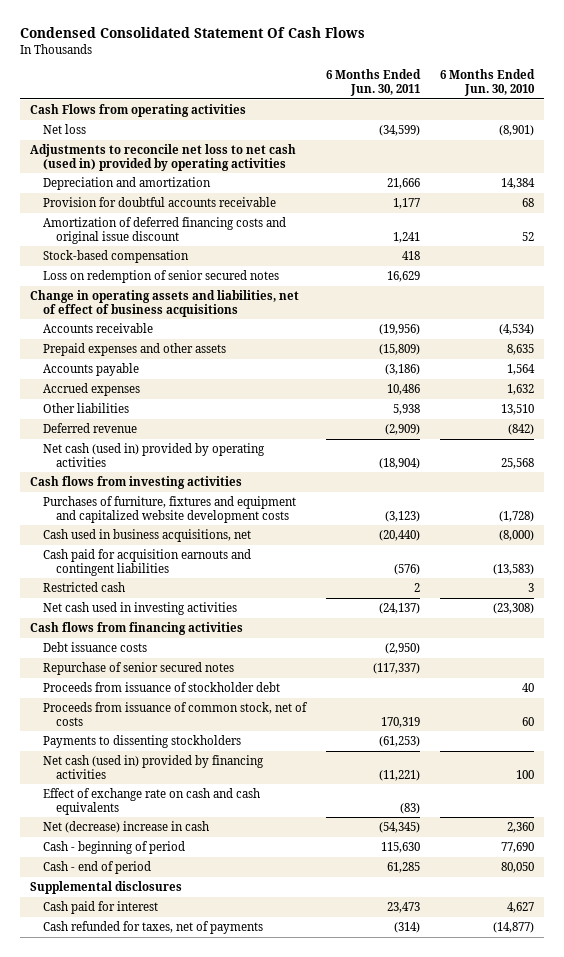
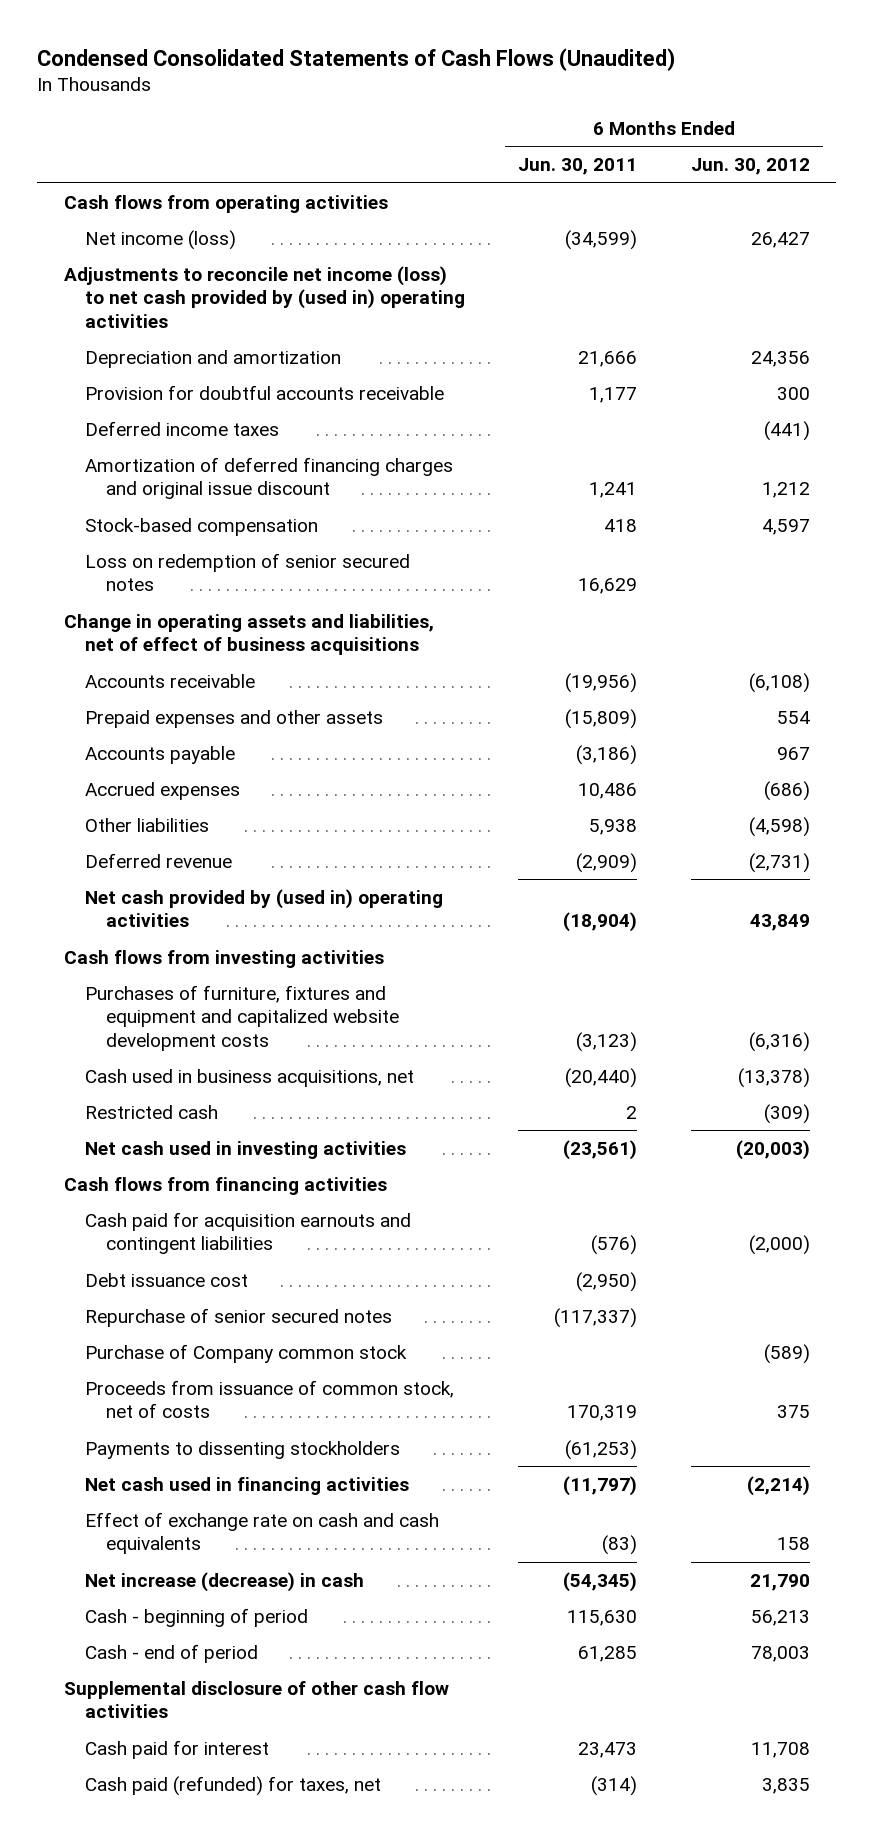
[20,27,366,39] Condensed Consolidated Statement Of Cash Flows -> [36,48,675,72] Condensed Consolidated Statements of Cash Flows (Unaudited)
[439,69,535,96] 6 Months Ended Jun. 30, 2010 -> none
none -> [690,158,810,176] Jun. 30, 2012
[29,103,246,117] Cash Flows from operating activities -> [63,194,388,213] Cash flows from operating activities
[42,123,86,134] Net loss -> [84,229,236,250] Net income (loss)
[29,143,296,171] Adjustments to reconcile net loss to net cash (used in) provided by operating activities -> [63,265,465,328] Adjustments to reconcile net income (loss) to net cash provided by (used in) operating activities
none -> [84,420,279,436] Deferred income taxes
[42,216,286,244] Amortization of deferred financing costs and original issue discount -> [84,456,453,500] Amortization of deferred financing charges and original issue discount
[42,442,265,467] Net cash (used in) provided by operating activities -> [84,888,443,928] Net cash provided by (used in) operating activities
[378,602,420,614] (24,137) -> [563,1139,638,1160] (23,561)
[42,548,251,576] Cash paid for acquisition earnouts and contingent liabilities -> [84,1211,411,1255] Cash paid for acquisition earnouts and contingent liabilities
[42,641,147,652] Debt issuance costs -> [84,1272,248,1287] Debt issuance cost
[42,681,280,692] Proceeds from issuance of stockholder debt -> none
none -> [84,1343,407,1363] Purchase of Company common stock
[42,754,264,779] Net cash (used in) provided by financing activities -> [84,1476,409,1495] Net cash used in financing activities
[378,769,420,781] (11,221) -> [563,1475,638,1496] (11,797)
[42,820,209,833] Net (decrease) increase in cash -> [84,1571,364,1592] Net increase (decrease) in cash
[29,880,182,894] Supplemental disclosures -> none
none -> [63,1680,449,1719] Supplemental disclosure of other cash flow activities
[42,920,263,934] Cash refunded for taxes, net of payments -> [84,1775,381,1796] Cash paid (refunded) for taxes, net

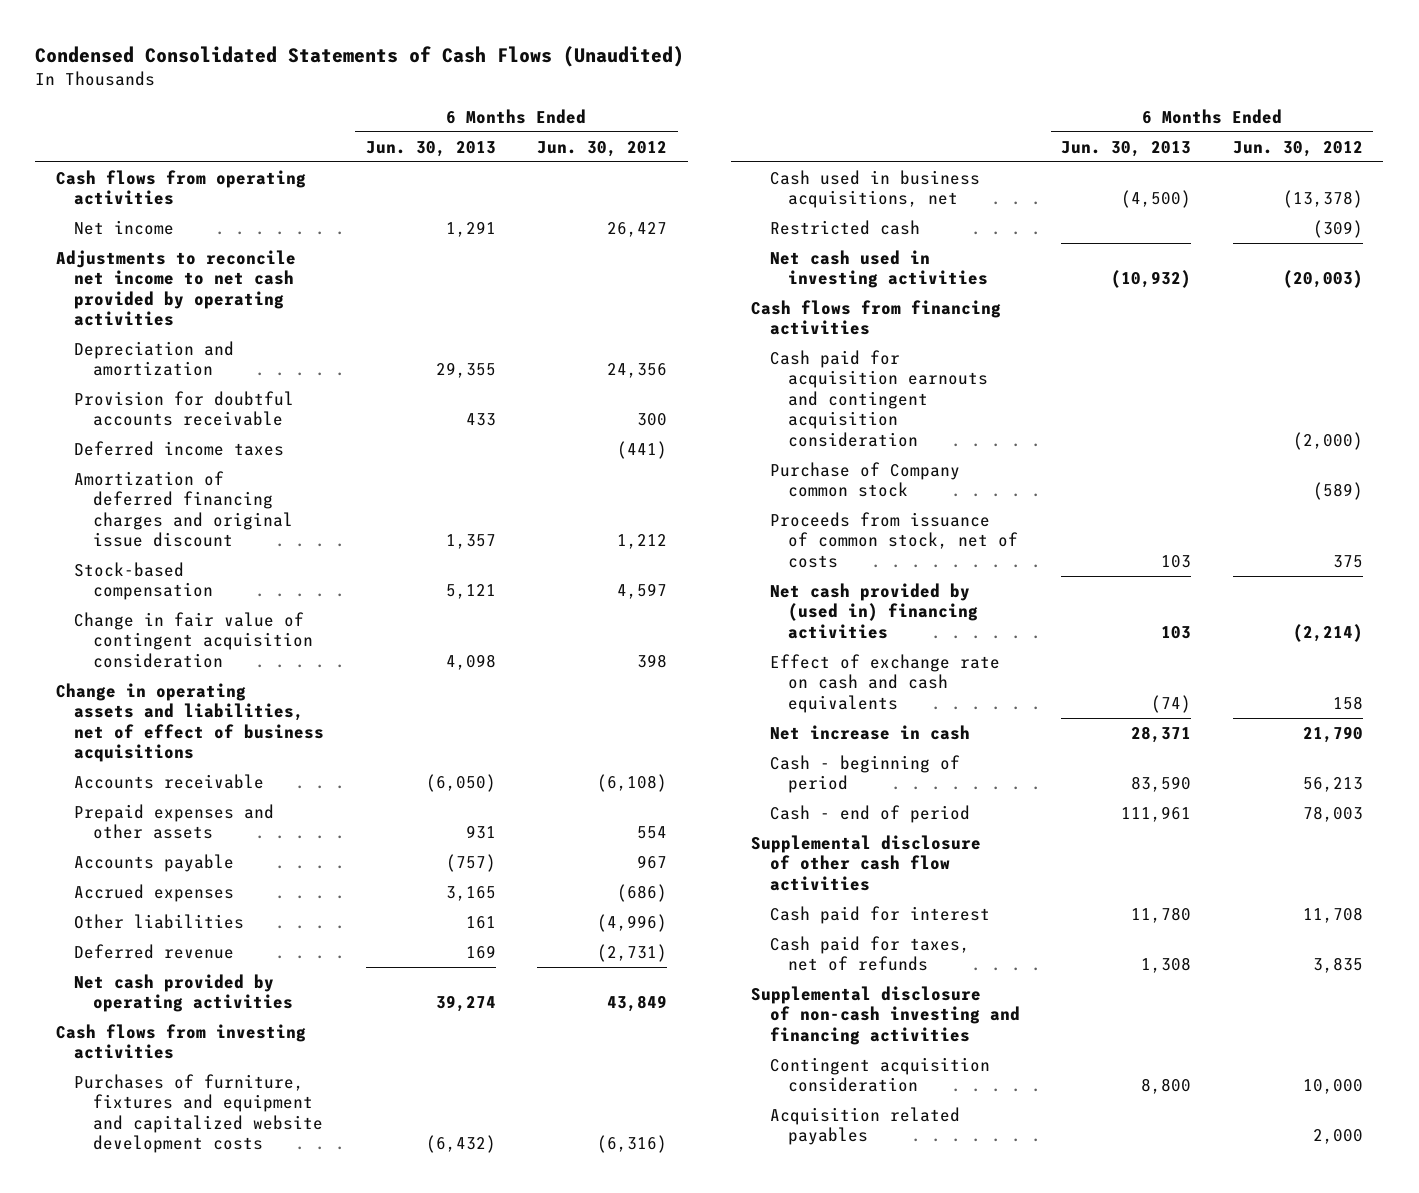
[518,158,638,176] Jun. 30, 2011 -> none
none -> [365,140,496,157] Jun. 30, 2013
[84,229,236,250] Net income (loss) -> [74,219,175,235] Net income
[63,265,465,328] Adjustments to reconcile net income (loss) to net cash provided by (used in) operating activities -> [55,249,296,327] Adjustments to reconcile net income to net cash provided by operating activities
[84,552,410,592] Loss on redemption of senior secured notes -> none
none -> [74,611,313,668] Change in fair value of contingent acquisition consideration
[748,816,810,837] (4,598) -> [597,913,668,932] (4,996)
[84,888,443,928] Net cash provided by (used in) operating activities -> [74,973,293,1013] Net cash provided by operating activities
[84,1272,248,1287] Debt issuance cost -> none
[84,1307,392,1327] Repurchase of senior secured notes -> none
[84,1211,411,1255] Cash paid for acquisition earnouts and contingent liabilities -> [769,349,989,447] Cash paid for acquisition earnouts and contingent acquisition consideration
[84,1440,400,1459] Payments to dissenting stockholders -> none
[84,1476,409,1495] Net cash used in financing activities -> [769,582,979,639] Net cash provided by (used in) financing activities
[84,1571,364,1592] Net increase (decrease) in cash -> [769,724,970,740] Net increase in cash
[84,1775,381,1796] Cash paid (refunded) for taxes, net -> [769,935,970,972] Cash paid for taxes, net of refunds
none -> [751,985,1020,1045] Supplemental disclosure of non-cash investing and financing activities
none -> [769,1056,990,1093] Contingent acquisition consideration
none -> [769,1106,960,1146] Acquisition related payables

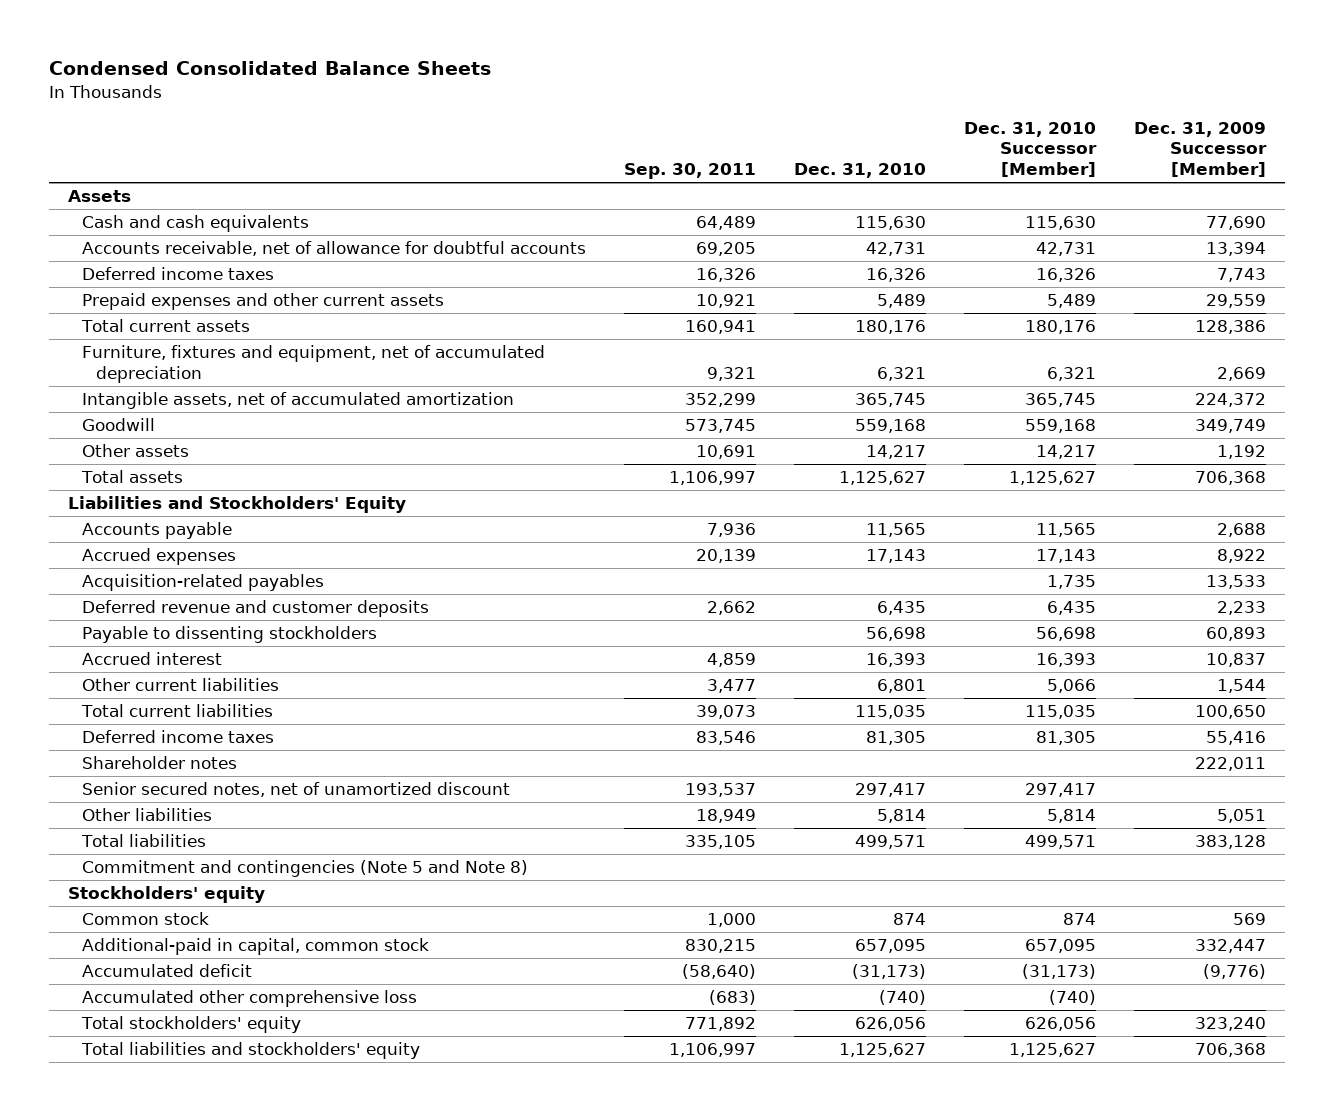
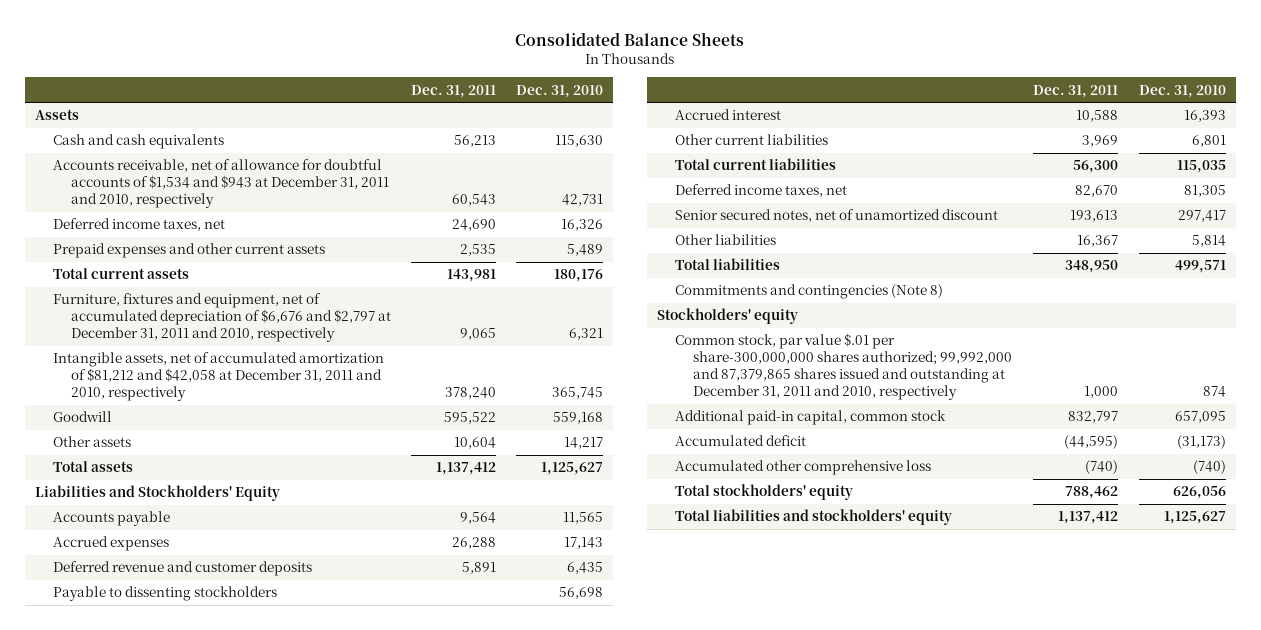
[49,61,492,76] Condensed Consolidated Balance Sheets -> [515,31,745,46] Consolidated Balance Sheets
[624,163,757,180] Sep. 30, 2011 -> none
[964,121,1098,178] Dec. 31, 2010 Successor [Member] -> none
[1134,121,1268,178] Dec. 31, 2009 Successor [Member] -> none
none -> [410,84,496,98] Dec. 31, 2011
[82,241,587,257] Accounts receivable, net of allowance for doubtful accounts -> [52,159,389,209] Accounts receivable, net of allowance for doubtful accounts of $1,534 and $943 at December 31, 2011 and 2010, respectively
[82,267,275,281] Deferred income taxes -> [52,218,225,232] Deferred income taxes, net
[82,345,546,384] Furniture, fixtures and equipment, net of accumulated depreciation -> [52,293,391,343] Furniture, fixtures and equipment, net of accumulated depreciation of $6,676 and $2,797 at December 31, 2011 and 2010, respectively
[82,392,515,410] Intangible assets, net of accumulated amortization -> [52,352,384,402] Intangible assets, net of accumulated amortization of $81,212 and $42,058 at December 31, 2011 and 2010, respectively
[82,574,325,592] Acquisition-related payables -> none
[82,756,238,770] Shareholder notes -> none
[82,730,275,744] Deferred income taxes -> [675,184,848,198] Deferred income taxes, net
[82,860,529,878] Commitment and contingencies (Note 5 and Note 8) -> [675,284,944,300] Commitments and contingencies (Note 8)
[82,912,210,926] Common stock -> [675,333,1012,400] Common stock, par value $.01 per share-300,000,000 shares authorized; 99,992,000 and 87,379,865 shares issued and outstanding at December 31, 2011 and 2010, respectively
[82,938,430,956] Additional-paid in capital, common stock -> [675,410,947,426] Additional paid-in capital, common stock

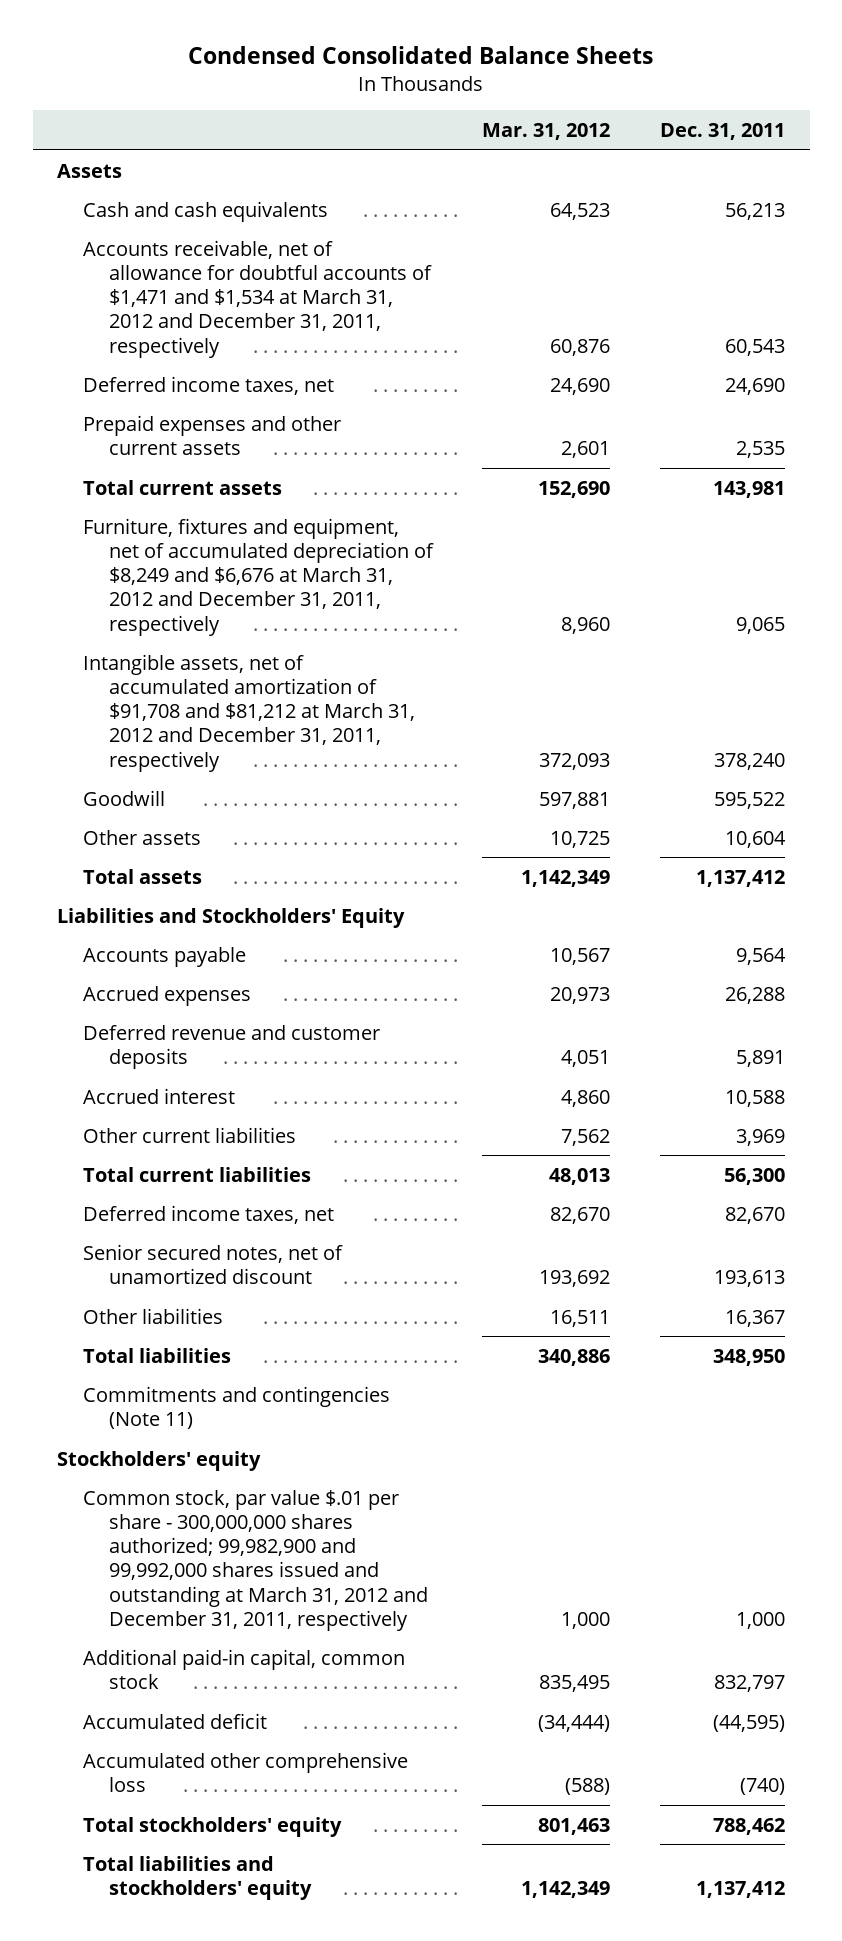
[515,31,745,46] Consolidated Balance Sheets -> [188,45,654,64] Condensed Consolidated Balance Sheets
[516,84,604,98] Dec. 31, 2010 -> none
none -> [482,123,611,141] Mar. 31, 2012
[52,159,389,209] Accounts receivable, net of allowance for doubtful accounts of $1,534 and $943 at December 31, 2011 and 2010, respectively -> [83,239,433,358] Accounts receivable, net of allowance for doubtful accounts of $1,471 and $1,534 at March 31, 2012 and December 31, 2011, respectively
[52,293,391,343] Furniture, fixtures and equipment, net of accumulated depreciation of $6,676 and $2,797 at December 31, 2011 and 2010, respectively -> [83,517,435,636] Furniture, fixtures and equipment, net of accumulated depreciation of $8,249 and $6,676 at March 31, 2012 and December 31, 2011, respectively
[52,352,384,402] Intangible assets, net of accumulated amortization of $81,212 and $42,058 at December 31, 2011 and 2010, respectively -> [83,653,416,772] Intangible assets, net of accumulated amortization of $91,708 and $81,212 at March 31, 2012 and December 31, 2011, respectively
[52,586,277,602] Payable to dissenting stockholders -> none
[675,284,944,300] Commitments and contingencies (Note 8) -> [83,1385,391,1429] Commitments and contingencies (Note 11)
[675,333,1012,400] Common stock, par value $.01 per share-300,000,000 shares authorized; 99,992,000 and 87,379,865 shares issued and outstanding at December 31, 2011 and 2010, respectively -> [83,1489,429,1631] Common stock, par value $.01 per share - 300,000,000 shares authorized; 99,982,900 and 99,992,000 shares issued and outstanding at March 31, 2012 and December 31, 2011, respectively

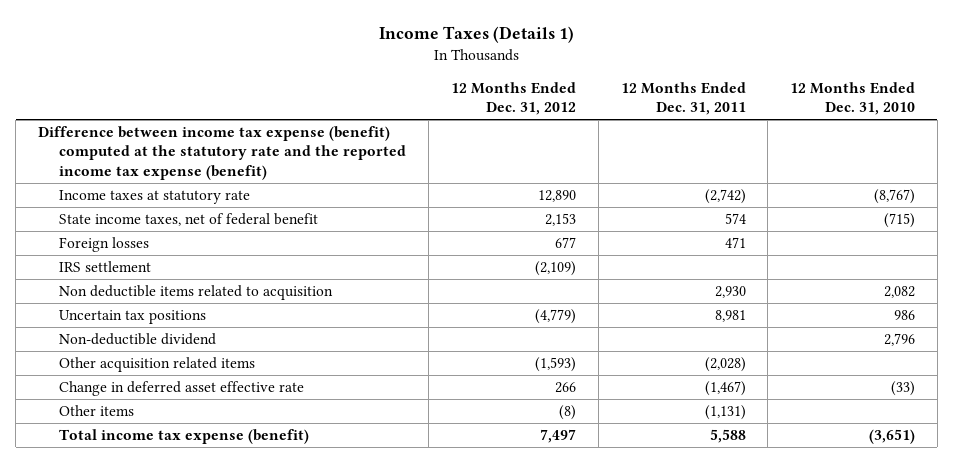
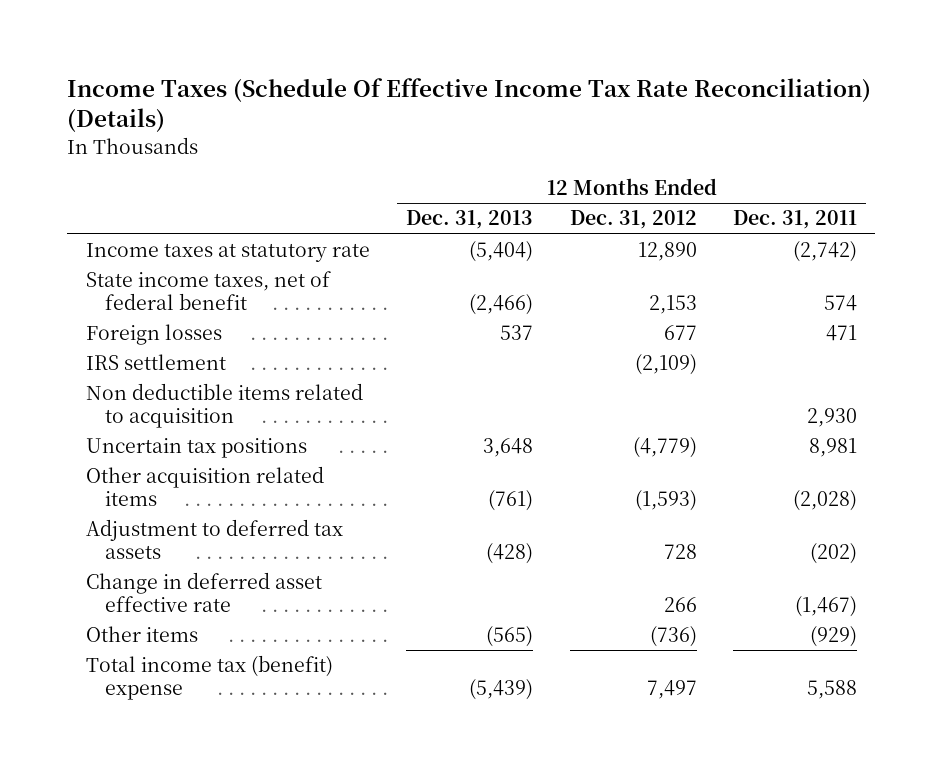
[378,26,574,44] Income Taxes (Details 1) -> [67,78,872,133] Income Taxes (Schedule Of Effective Income Tax Rate Reconciliation) (Details)
[790,81,916,115] 12 Months Ended Dec. 31, 2010 -> none
none -> [406,210,534,230] Dec. 31, 2013
[37,126,407,180] Difference between income tax expense (benefit) computed at the statutory rate and the reported income tax expense (benefit) -> none
[59,333,217,346] Non-deductible dividend -> none
none -> [85,519,343,559] Adjustment to deferred tax assets
[558,405,576,421] (8) -> [649,626,697,648] (736)
[704,405,746,421] (1,131) -> [810,626,858,648] (929)
[59,429,310,445] Total income tax expense (benefit) -> [85,655,333,700] Total income tax (benefit) expense

